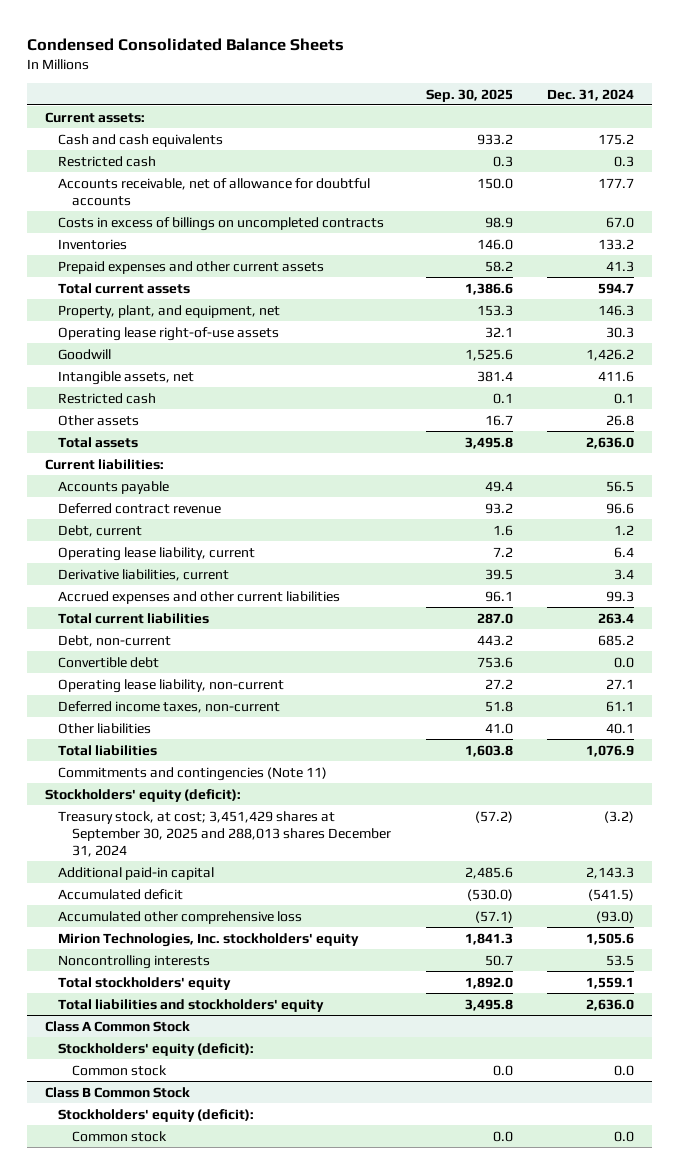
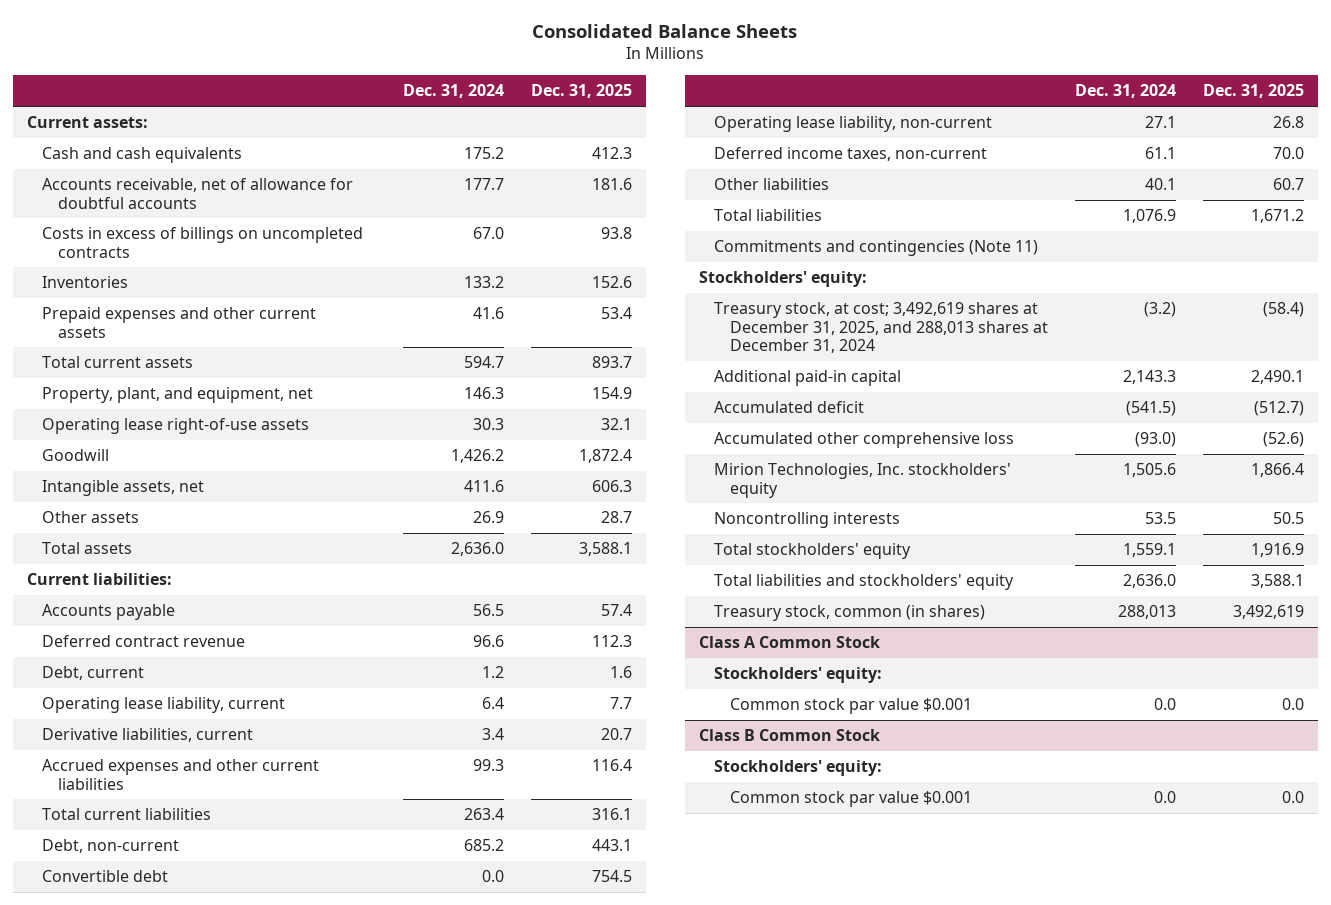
[27,37,345,51] Condensed Consolidated Balance Sheets -> [532,23,798,38] Consolidated Balance Sheets
[425,88,513,102] Sep. 30, 2025 -> none
none -> [530,84,632,99] Dec. 31, 2025
[58,155,157,167] Restricted cash -> none
[606,260,635,272] 41.3 -> [472,307,504,320] 41.6
[58,392,157,404] Restricted cash -> none
[606,414,635,426] 26.8 -> [472,511,504,524] 26.9
[44,788,241,802] Stockholders' equity (deficit): -> [698,271,867,288] Stockholders' equity:
[58,810,392,857] Treasury stock, at cost; 3,451,429 shares at September 30, 2025 and 288,013 shares December 31, 2024 -> [714,302,1048,353] Treasury stock, at cost; 3,492,619 shares at December 31, 2025, and 288,013 shares at December 31, 2024
none -> [714,605,986,622] Treasury stock, common (in shares)
[58,1042,255,1056] Stockholders' equity (deficit): -> [714,667,883,684] Stockholders' equity:
[72,1064,168,1076] Common stock -> [729,698,972,715] Common stock par value $0.001
[58,1108,255,1122] Stockholders' equity (deficit): -> [714,760,883,777] Stockholders' equity:
[72,1130,168,1142] Common stock -> [729,791,972,808] Common stock par value $0.001

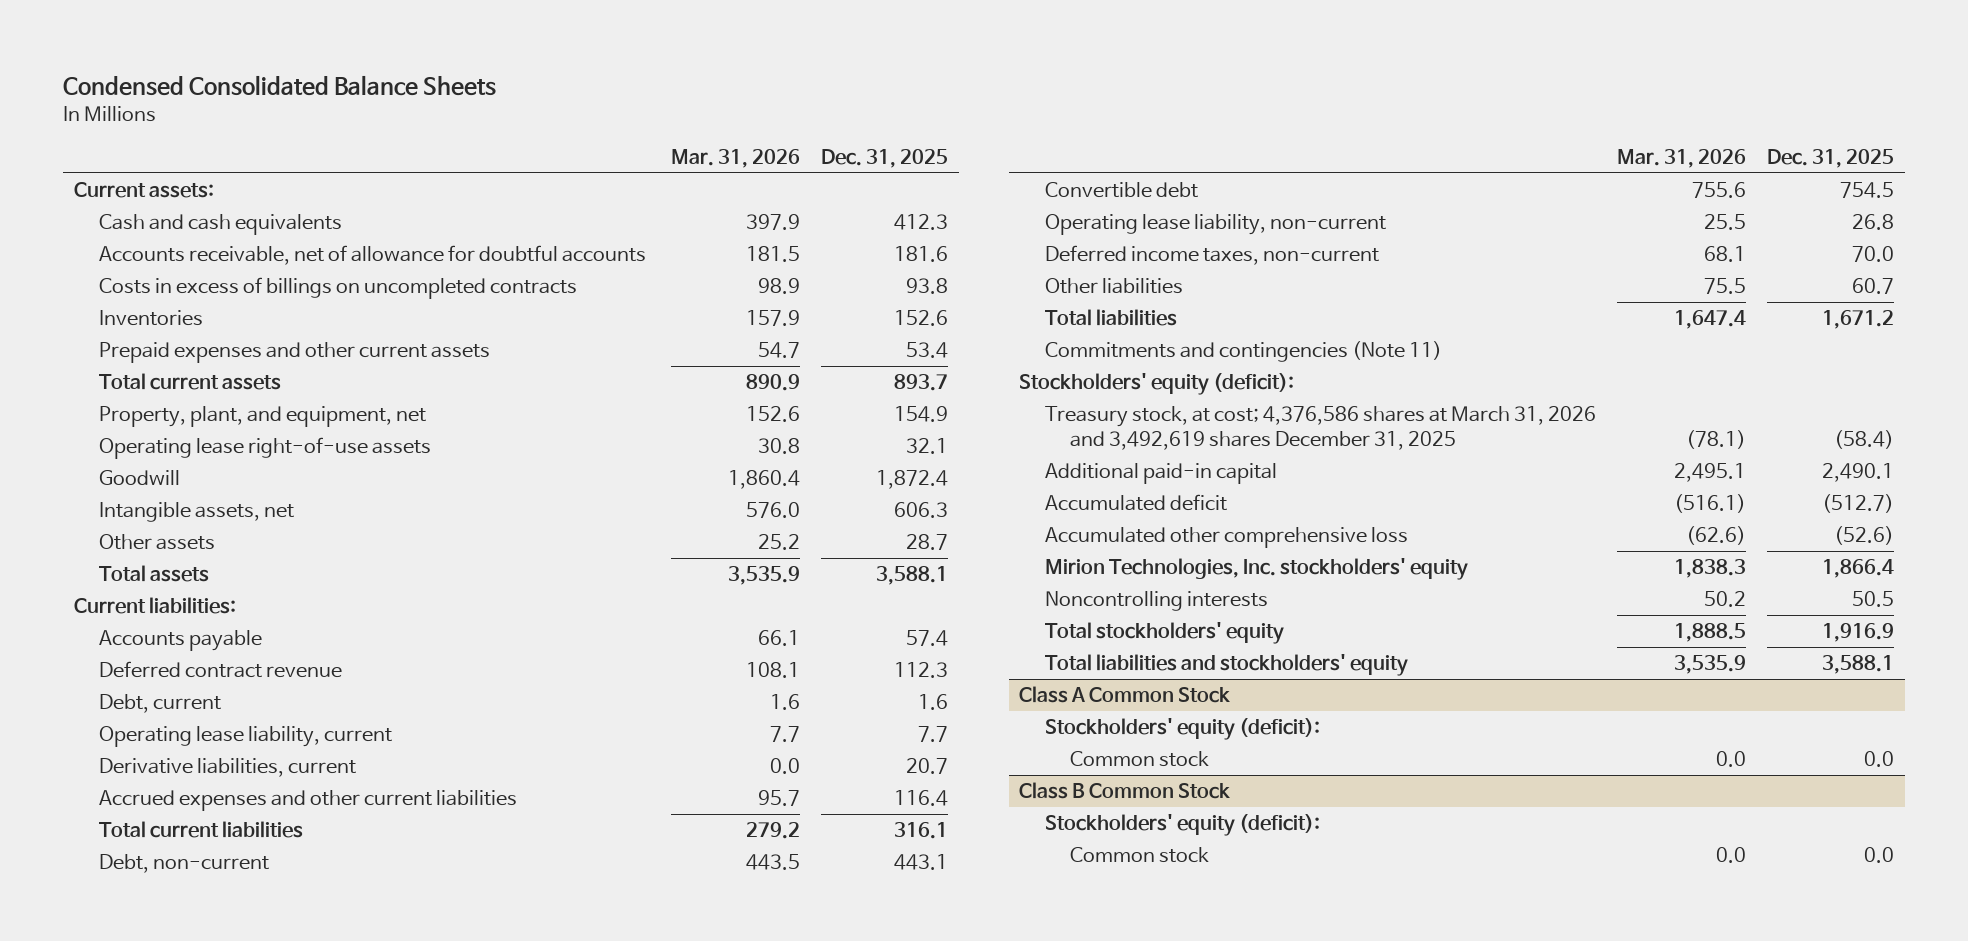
[532,23,798,38] Consolidated Balance Sheets -> [63,74,497,96] Condensed Consolidated Balance Sheets
[402,84,504,99] Dec. 31, 2024 -> none
none -> [671,148,801,168] Mar. 31, 2026
[698,271,867,288] Stockholders' equity: -> [1019,373,1295,396] Stockholders' equity (deficit):
[714,302,1048,353] Treasury stock, at cost; 3,492,619 shares at December 31, 2025, and 288,013 shares at December 31, 2024 -> [1044,406,1596,451] Treasury stock, at cost; 4,376,586 shares at March 31, 2026 and 3,492,619 shares December 31, 2025
[714,605,986,622] Treasury stock, common (in shares) -> none
[714,667,883,684] Stockholders' equity: -> [1044,718,1320,741] Stockholders' equity (deficit):
[729,698,972,715] Common stock par value $0.001 -> [1069,751,1209,768] Common stock
[714,760,883,777] Stockholders' equity: -> [1044,814,1320,837] Stockholders' equity (deficit):
[729,791,972,808] Common stock par value $0.001 -> [1069,847,1209,864] Common stock

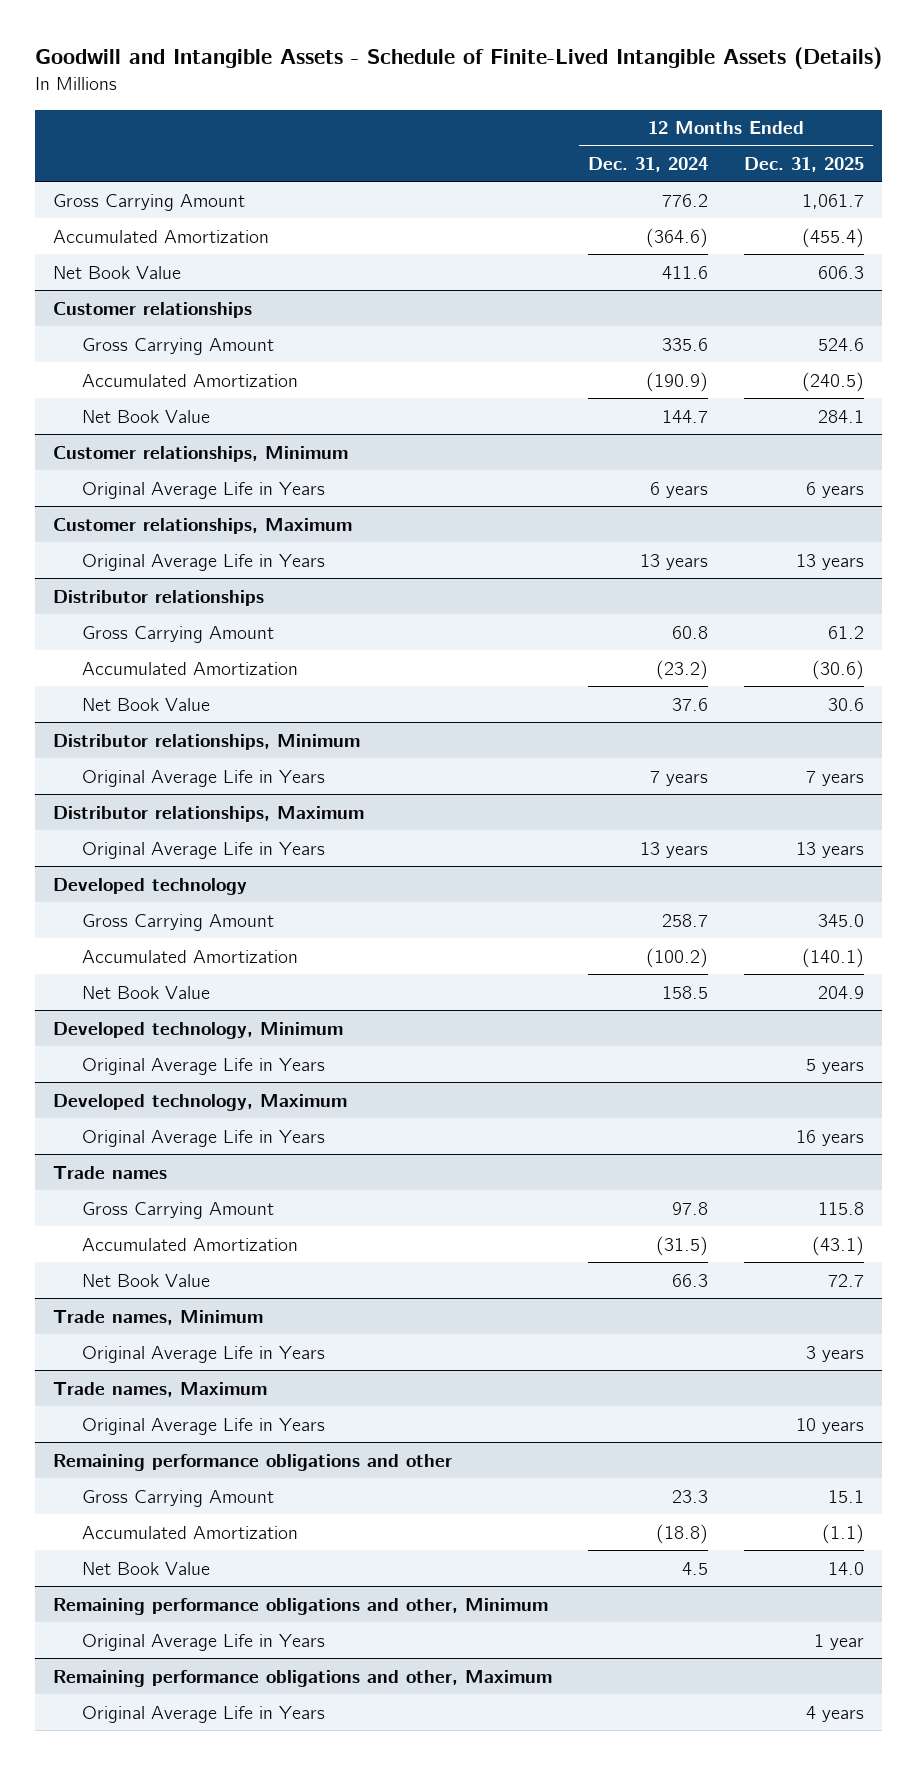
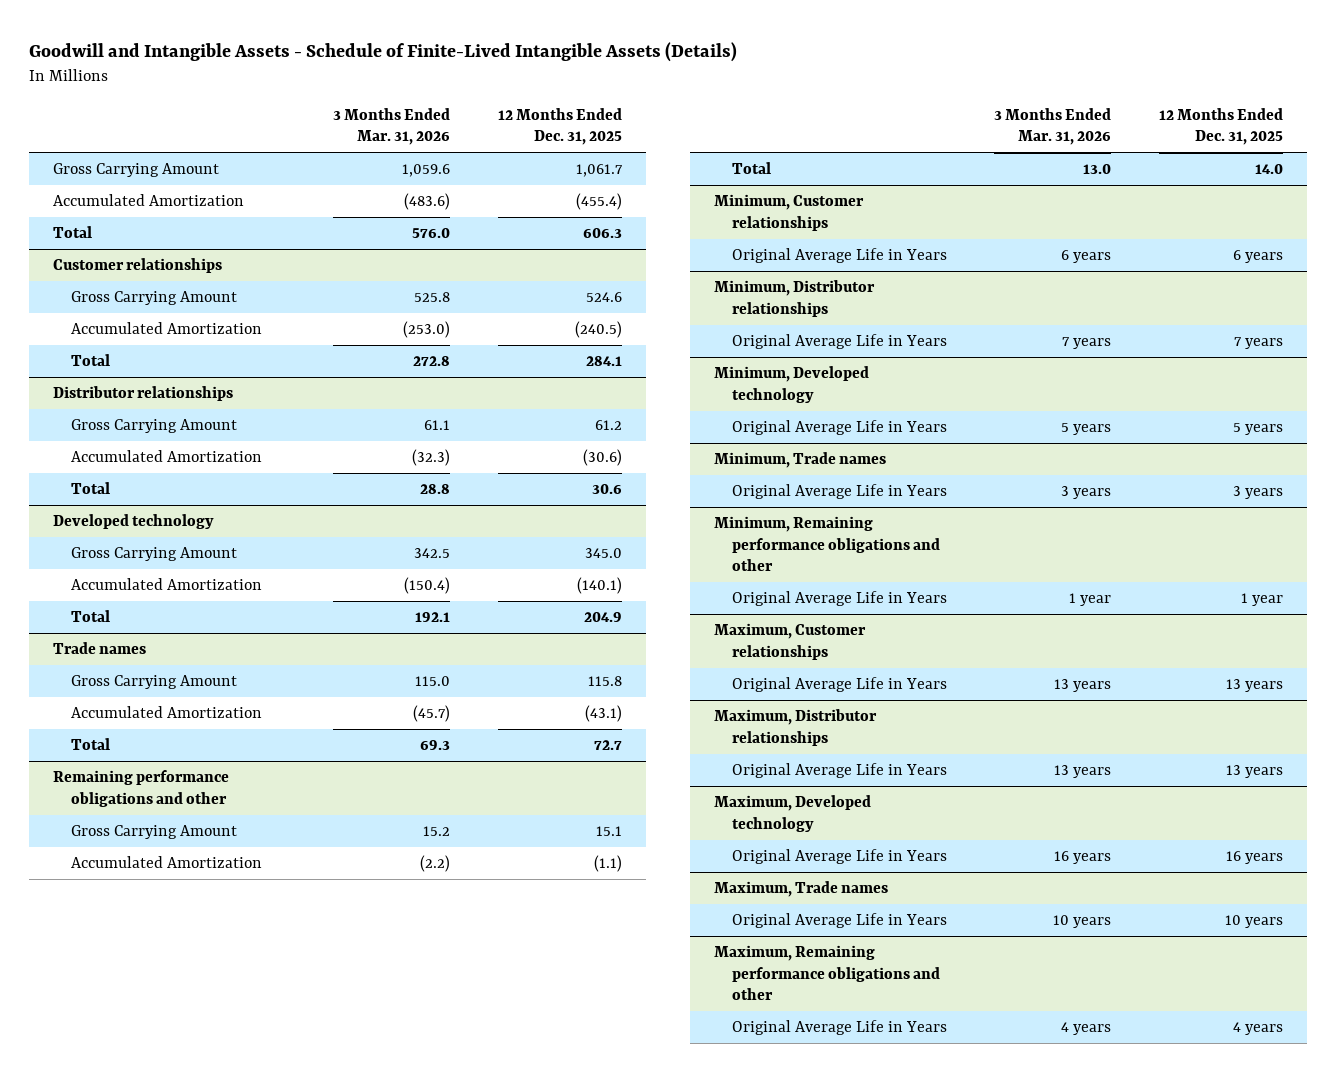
[587,157,708,173] Dec. 31, 2024 -> none
none -> [333,107,451,146] 3 Months Ended Mar. 31, 2026
[52,265,181,279] Net Book Value -> [52,226,92,239] Total
[52,445,348,462] Customer relationships, Minimum -> none
[82,481,326,499] Original Average Life in Years -> none
[52,517,352,534] Customer relationships, Maximum -> none
[82,553,326,571] Original Average Life in Years -> none
[82,409,211,423] Net Book Value -> [70,354,110,367] Total
[52,733,360,750] Distributor relationships, Minimum -> none
[82,769,326,787] Original Average Life in Years -> none
[52,805,364,822] Distributor relationships, Maximum -> none
[82,841,326,859] Original Average Life in Years -> none
[82,697,211,711] Net Book Value -> [70,482,110,495] Total
[52,1021,343,1039] Developed technology, Minimum -> none
[82,1057,326,1075] Original Average Life in Years -> none
[52,1093,347,1111] Developed technology, Maximum -> none
[82,1129,326,1147] Original Average Life in Years -> none
[82,985,211,999] Net Book Value -> [70,610,110,623] Total
[52,1309,263,1325] Trade names, Minimum -> none
[82,1345,326,1363] Original Average Life in Years -> none
[52,1381,267,1397] Trade names, Maximum -> none
[82,1417,326,1435] Original Average Life in Years -> none
[82,1273,211,1287] Net Book Value -> [70,738,110,751] Total
[82,1561,211,1575] Net Book Value -> [731,162,771,175] Total
none -> [714,194,865,231] Minimum, Customer relationships
none -> [731,248,947,264] Original Average Life in Years
none -> [714,280,876,317] Minimum, Distributor relationships
none -> [731,334,947,350] Original Average Life in Years
none -> [714,366,870,403] Minimum, Developed technology
none -> [731,420,947,436] Original Average Life in Years
none -> [714,452,887,469] Minimum, Trade names
none -> [731,484,947,500] Original Average Life in Years
[52,1597,548,1615] Remaining performance obligations and other, Minimum -> [714,516,940,572] Minimum, Remaining performance obligations and other
none -> [714,623,867,660] Maximum, Customer relationships
none -> [731,677,947,693] Original Average Life in Years
none -> [714,709,878,746] Maximum, Distributor relationships
none -> [731,763,947,779] Original Average Life in Years
none -> [714,795,872,832] Maximum, Developed technology
none -> [731,849,947,865] Original Average Life in Years
none -> [714,881,889,898] Maximum, Trade names
none -> [731,913,947,929] Original Average Life in Years
[52,1669,552,1687] Remaining performance obligations and other, Maximum -> [714,945,940,1001] Maximum, Remaining performance obligations and other

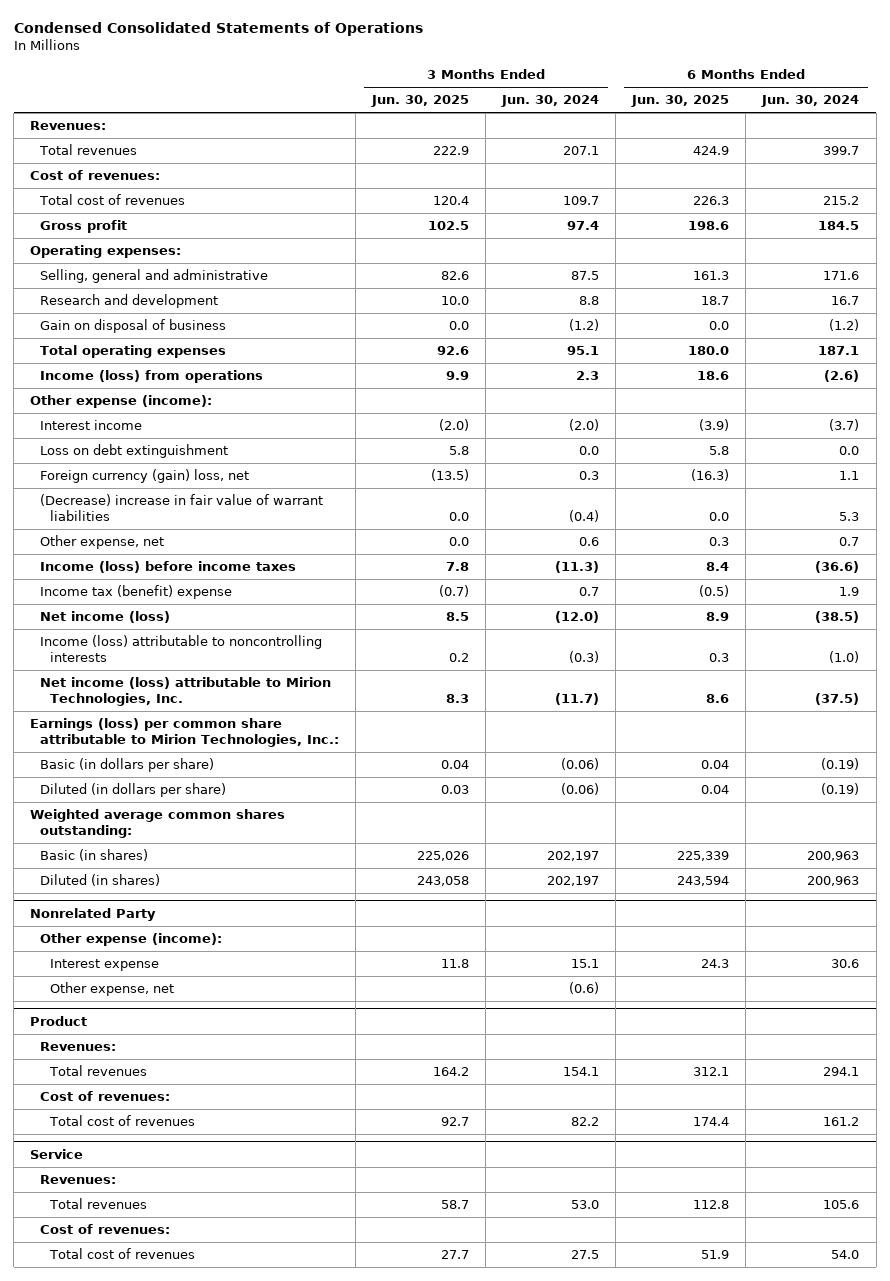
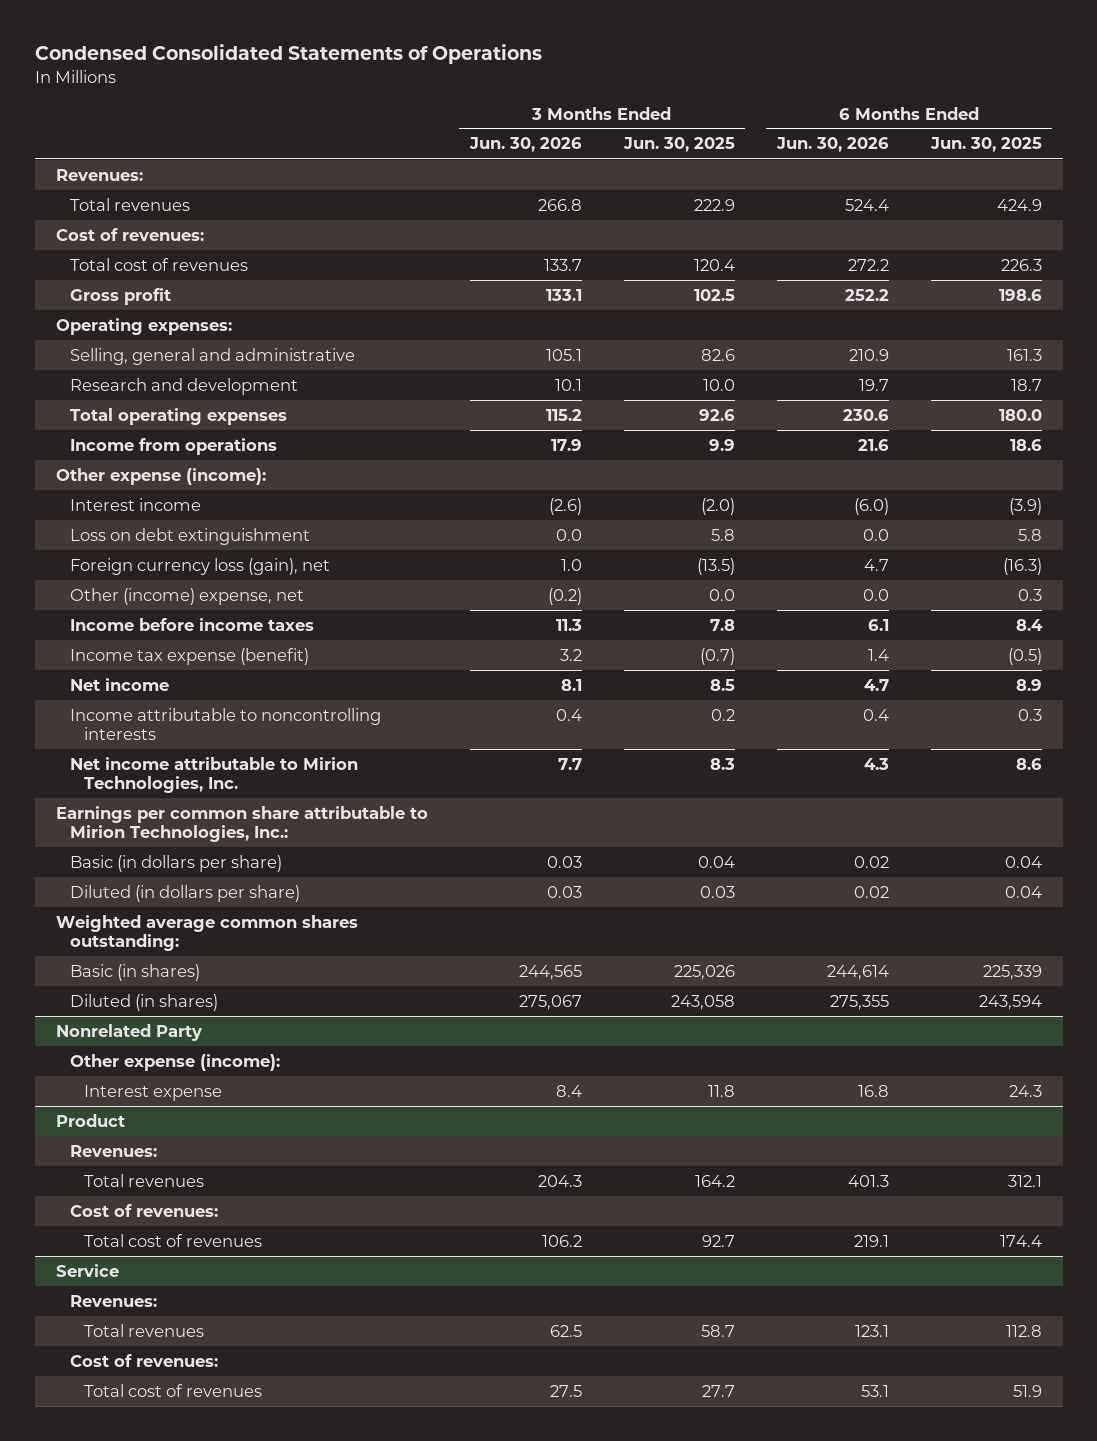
[501,95,600,108] Jun. 30, 2024 -> none
[761,95,860,108] Jun. 30, 2024 -> none
none -> [468,137,582,153] Jun. 30, 2026
none -> [775,137,889,153] Jun. 30, 2026
[40,319,227,334] Gain on disposal of business -> none
[40,370,264,384] Income (loss) from operations -> [69,437,277,455] Income from operations
[40,494,324,521] (Decrease) increase in fair value of warrant liabilities -> none
[40,469,250,484] Foreign currency (gain) loss, net -> [69,557,330,575] Foreign currency loss (gain), net
[40,535,165,550] Other expense, net -> [69,587,304,605] Other (income) expense, net
[40,561,297,574] Income (loss) before income taxes -> [69,617,314,631] Income before income taxes
[40,585,233,600] Income tax (benefit) expense -> [69,647,309,665] Income tax expense (benefit)
[40,611,171,624] Net income (loss) -> [69,677,169,691] Net income
[40,635,323,662] Income (loss) attributable to noncontrolling interests -> [69,707,381,741] Income attributable to noncontrolling interests
[40,677,332,706] Net income (loss) attributable to Mirion Technologies, Inc. -> [69,756,358,794] Net income attributable to Mirion Technologies, Inc.
[30,718,340,747] Earnings (loss) per common share attributable to Mirion Technologies, Inc.: -> [55,805,428,843] Earnings per common share attributable to Mirion Technologies, Inc.:
[49,982,174,997] Other expense, net -> none

